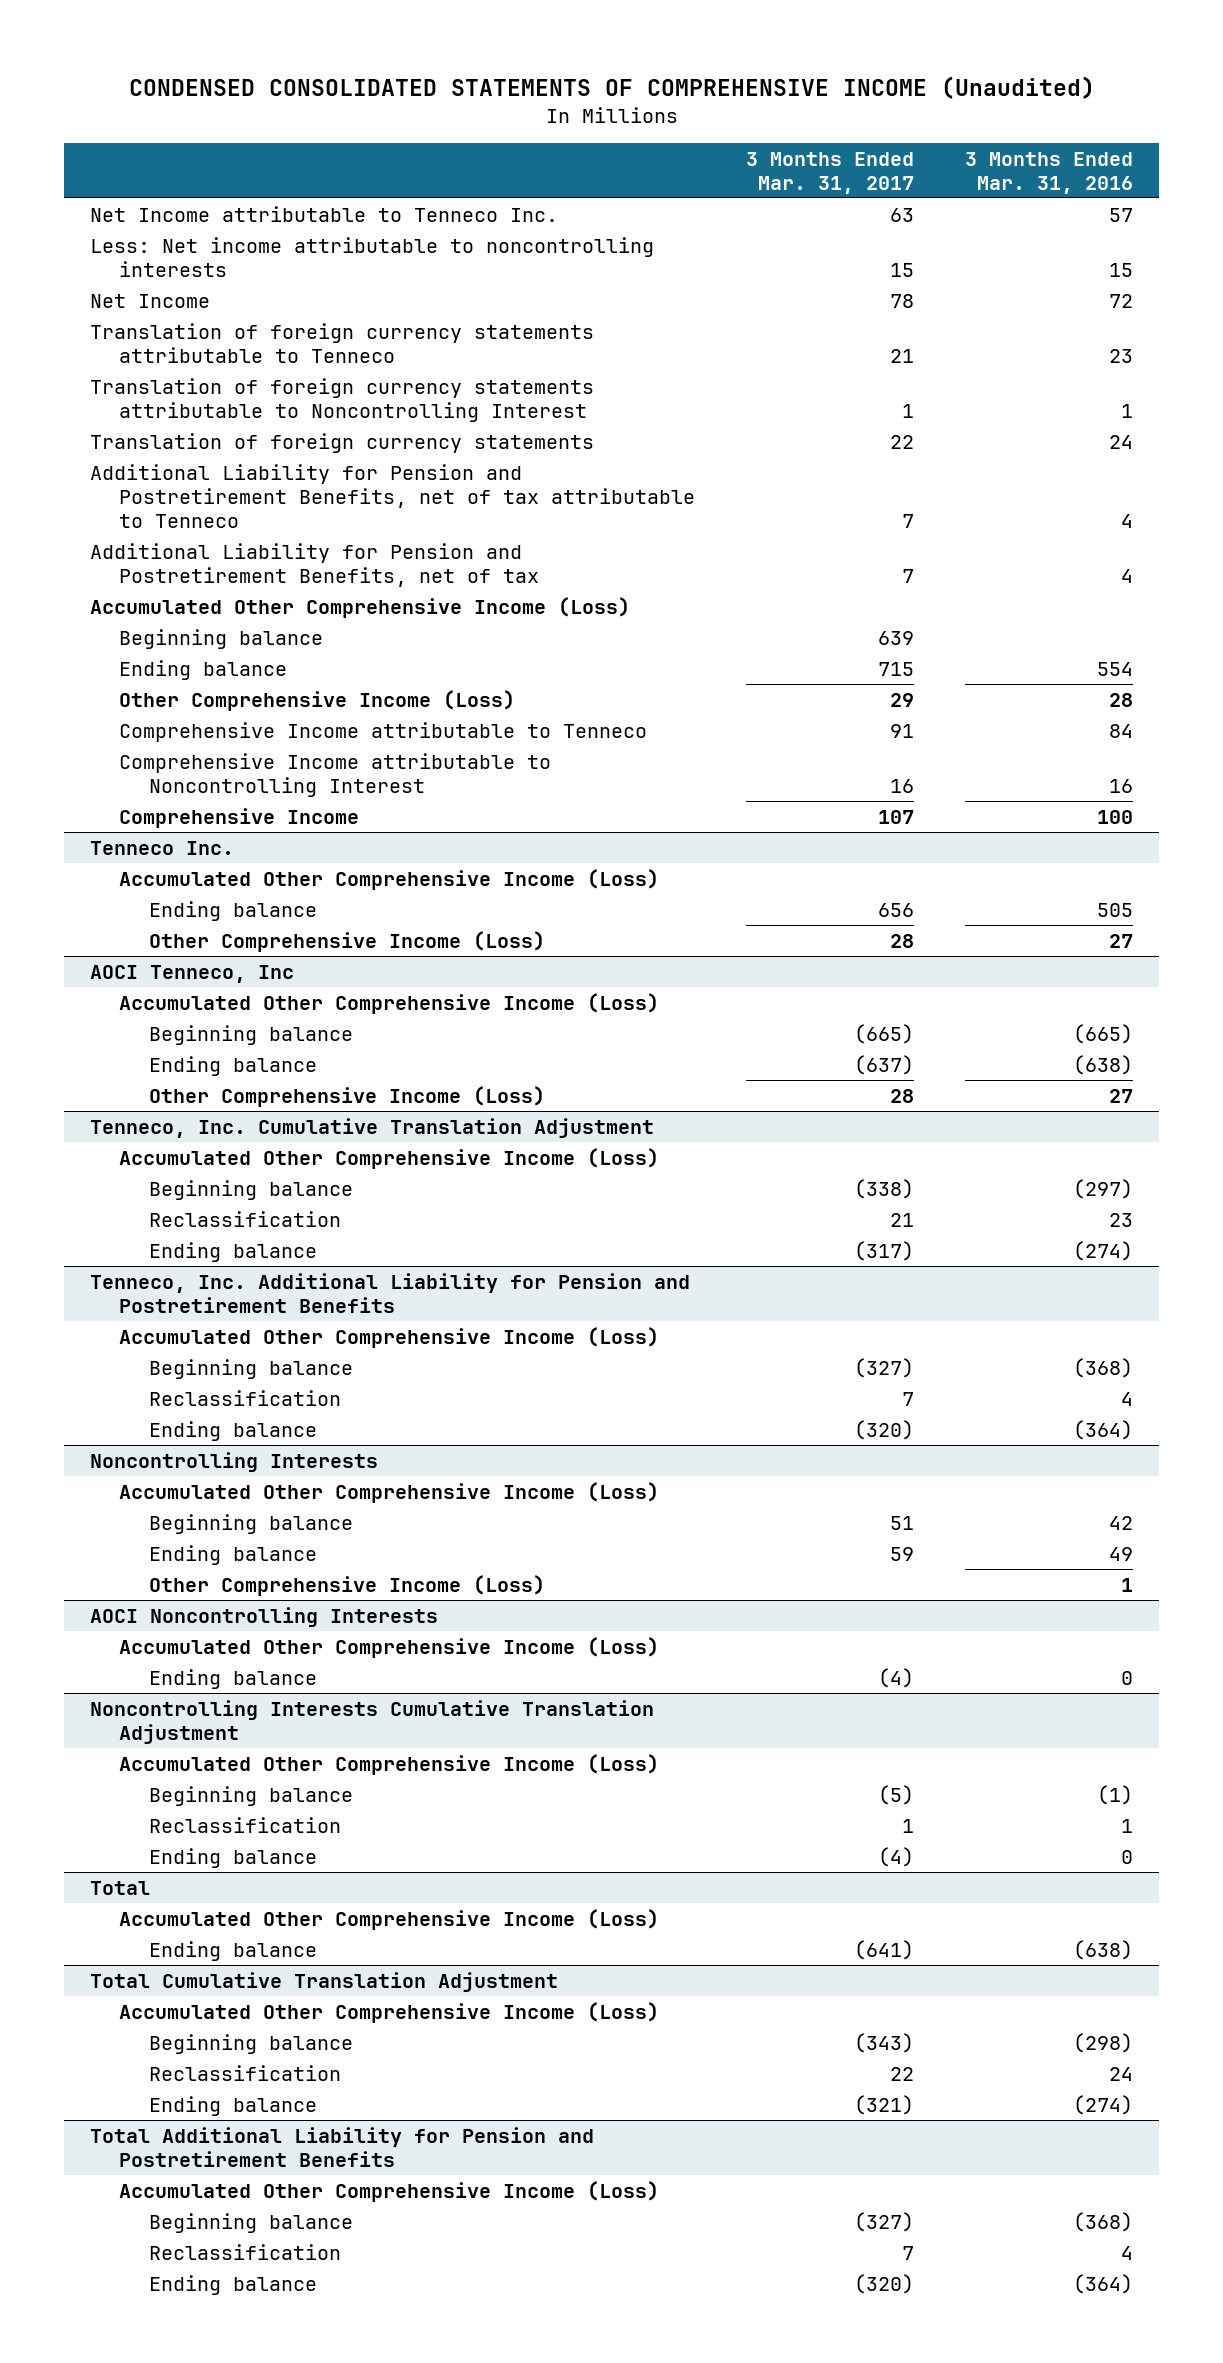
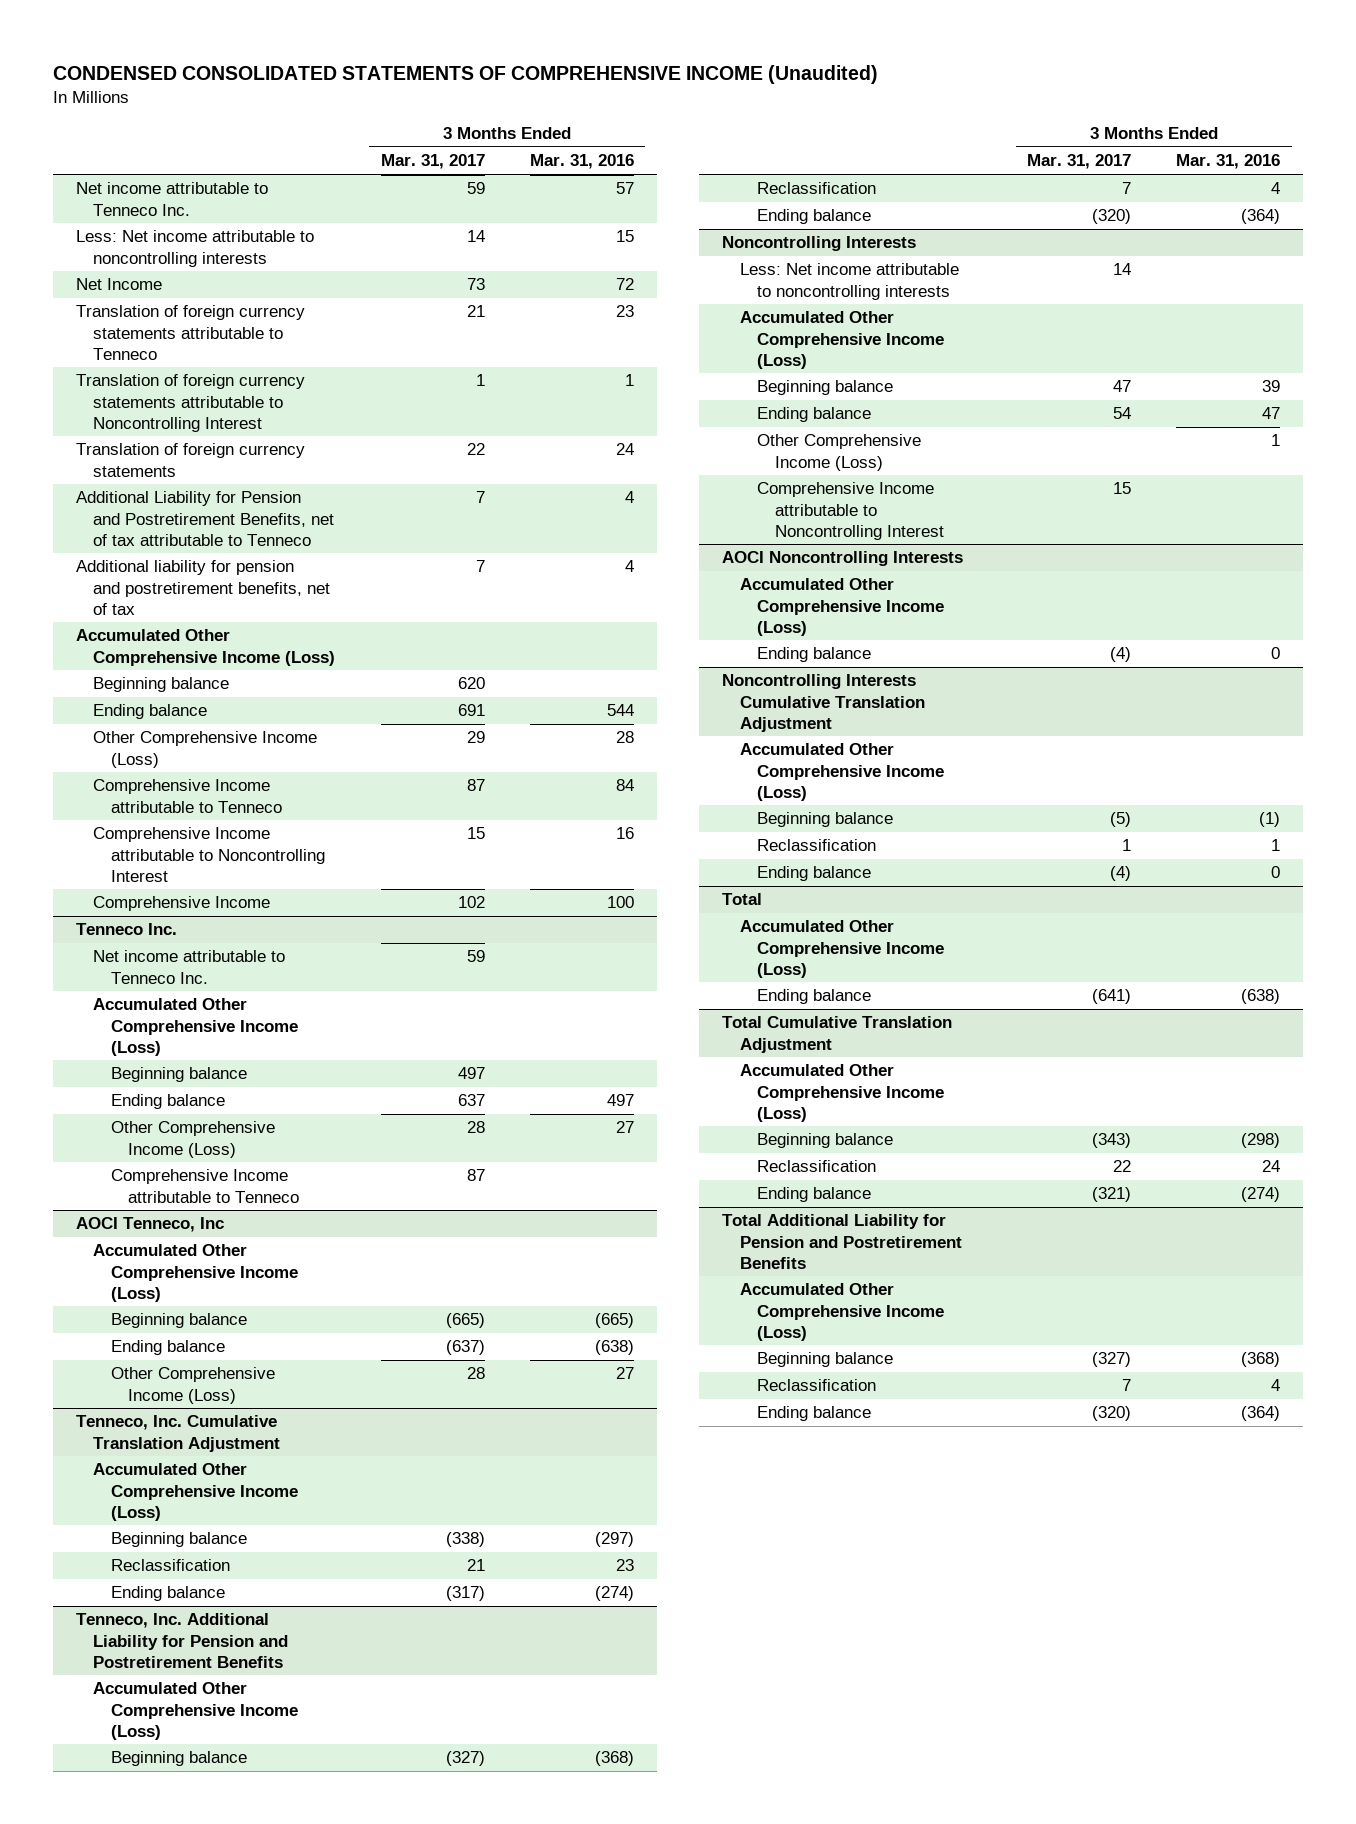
[89,205,558,222] Net Income attributable to Tenneco Inc. -> [75,182,268,216] Net income attributable to Tenneco Inc.
[890,207,915,222] 63 -> [466,182,485,195] 59
[890,262,915,277] 15 -> [466,230,485,243] 14
[890,293,915,308] 78 -> [466,278,485,291] 73
[89,542,540,587] Additional Liability for Pension and Postretirement Benefits, net of tax -> [75,560,331,615] Additional liability for pension and postretirement benefits, net of tax
[878,630,915,645] 639 -> [457,677,485,690] 620
[878,661,915,676] 715 -> [457,704,485,717] 691
[1097,661,1134,676] 554 -> [606,704,634,717] 544
[890,723,915,738] 91 -> [466,779,485,792] 87
[890,778,915,793] 16 -> [466,827,485,840] 15
[878,809,915,824] 107 -> [457,896,485,909] 102
none -> [93,950,286,984] Net income attributable to Tenneco Inc.
none -> [110,1067,247,1083] Beginning balance
[878,902,915,917] 656 -> [457,1094,485,1107] 637
[1097,902,1134,917] 505 -> [606,1094,634,1107] 497
none -> [110,1169,300,1203] Comprehensive Income attributable to Tenneco
none -> [739,263,959,300] Less: Net income attributable to noncontrolling interests
[890,1515,915,1530] 51 -> [1112,380,1131,393] 47
[1109,1515,1134,1530] 42 -> [1262,380,1281,393] 39
[890,1546,915,1561] 59 -> [1112,407,1131,420] 54
[1109,1546,1134,1561] 49 -> [1262,407,1281,420] 47
none -> [757,482,944,540] Comprehensive Income attributable to Noncontrolling Interest

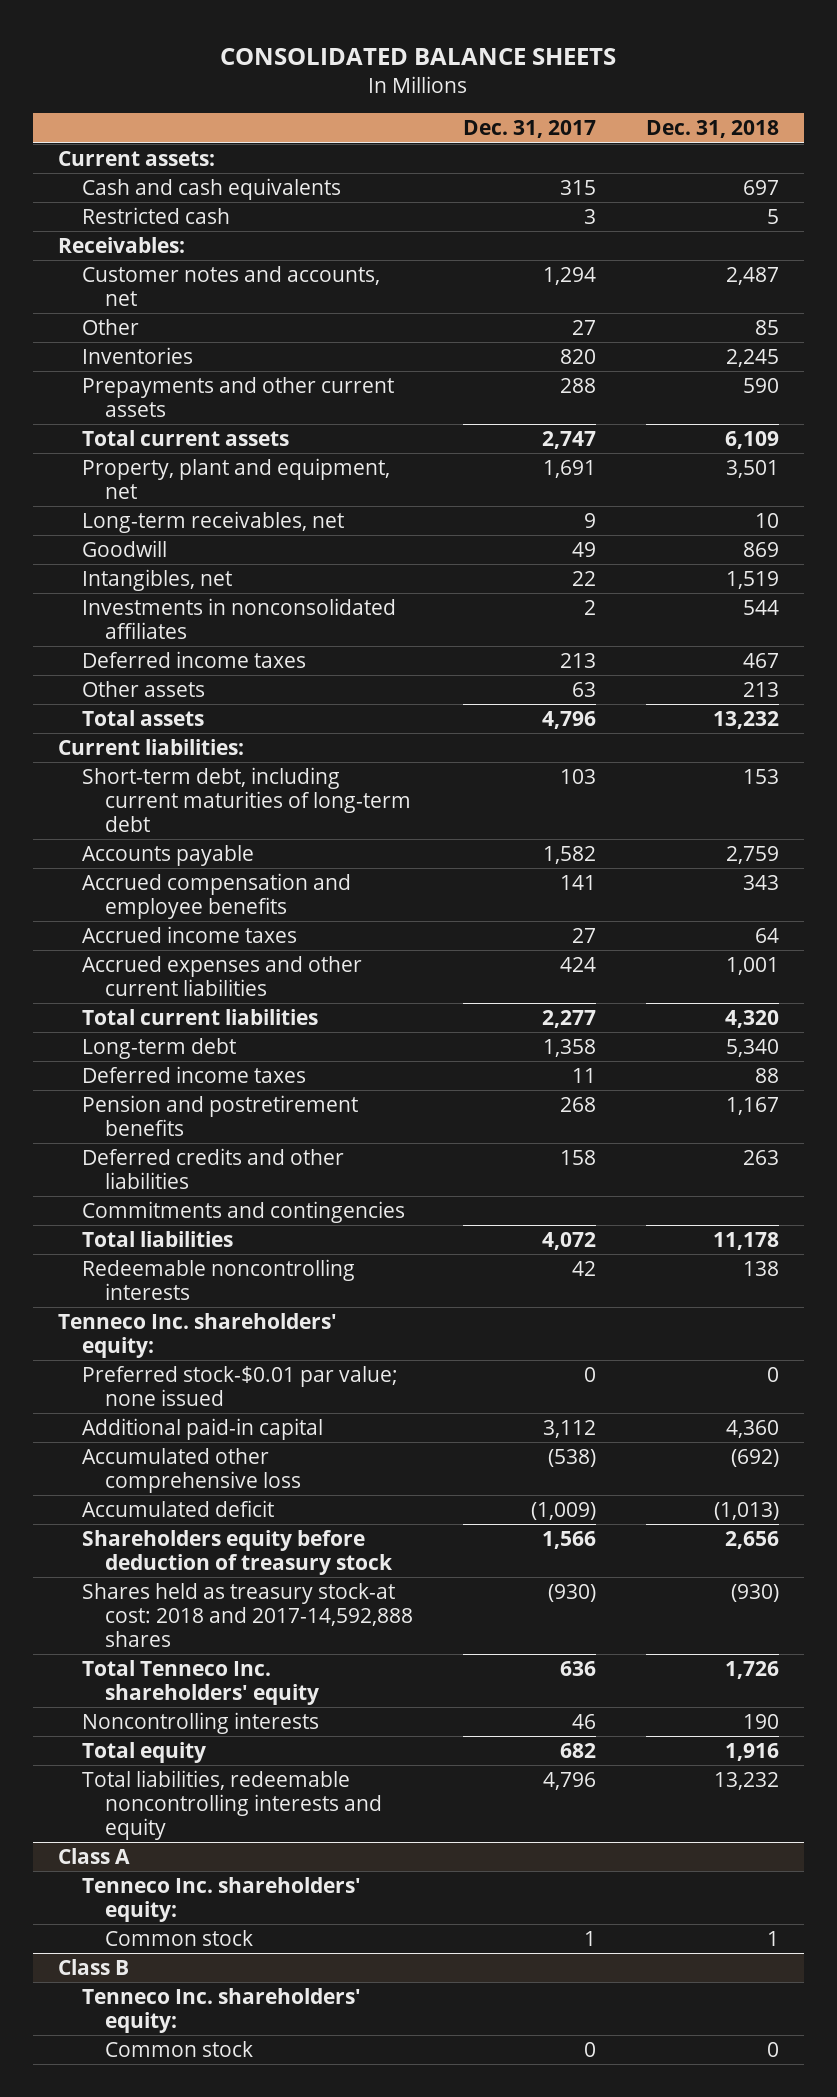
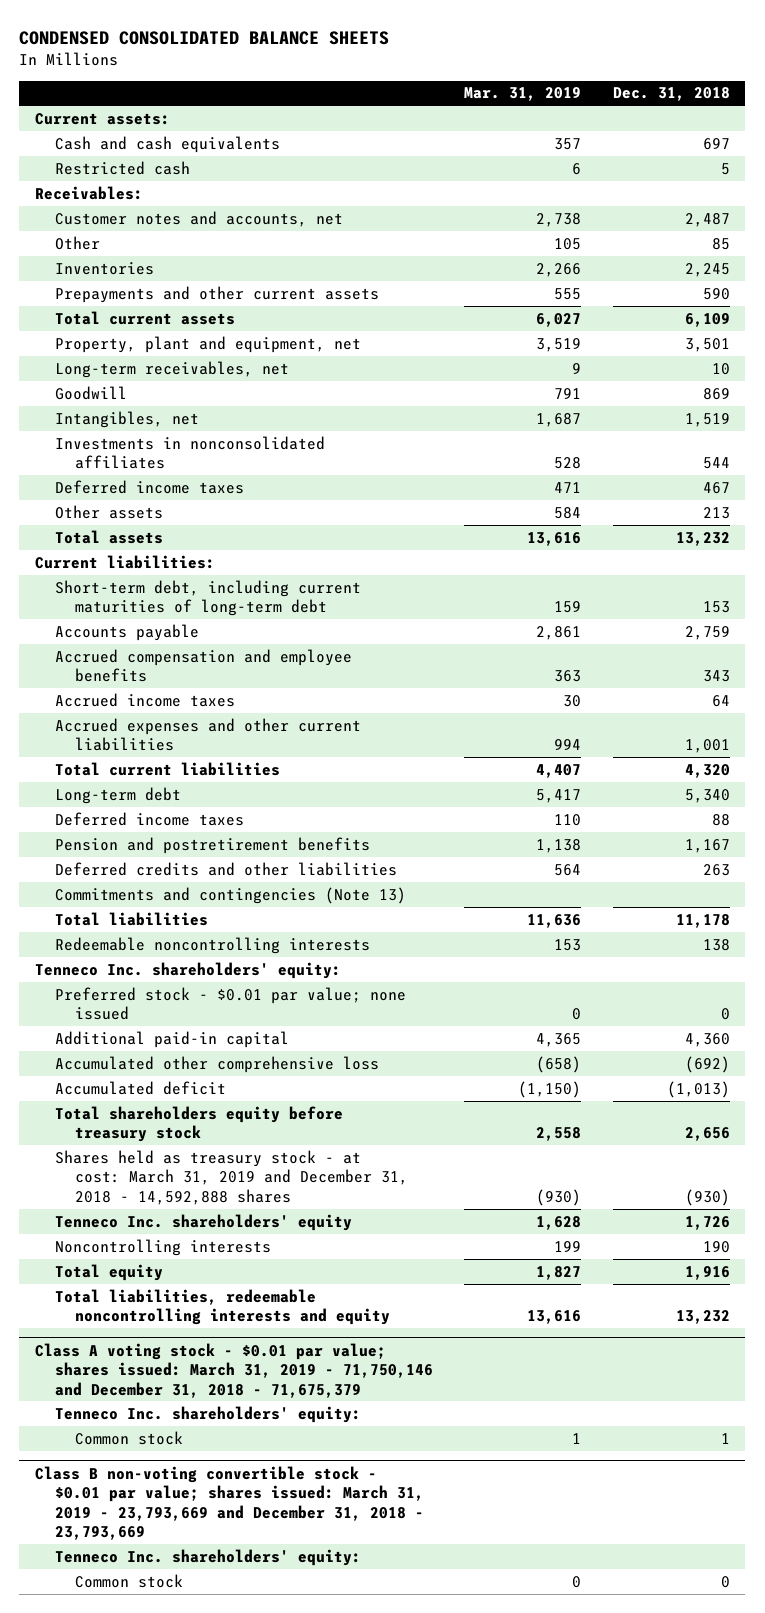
[220,47,617,65] CONSOLIDATED BALANCE SHEETS -> [19,30,390,45] CONDENSED CONSOLIDATED BALANCE SHEETS
[463,120,597,139] Dec. 31, 2017 -> none
none -> [464,87,582,102] Mar. 31, 2019
[81,1201,405,1224] Commitments and contingencies -> [55,886,407,904] Commitments and contingencies (Note 13)
[81,1366,398,1406] Preferred stock-$0.01 par value; none issued -> [55,986,407,1021] Preferred stock - $0.01 par value; none issued
[81,1530,394,1575] Shareholders equity before deduction of treasury stock -> [55,1105,344,1143] Total shareholders equity before treasury stock
[81,1583,414,1647] Shares held as treasury stock-at cost: 2018 and 2017-14,592,888 shares -> [55,1149,409,1205] Shares held as treasury stock - at cost: March 31, 2019 and December 31, 2018 - 14,592,888 shares
[81,1660,320,1705] Total Tenneco Inc. shareholders' equity -> [55,1213,353,1231] Tenneco Inc. shareholders' equity
[57,1848,130,1865] Class A -> [34,1342,434,1398] Class A voting stock - $0.01 par value; shares issued: March 31, 2019 - 71,750,146 and December 31, 2018 - 71,675,379
[57,1959,129,1976] Class B -> [34,1465,425,1541] Class B non-voting convertible stock - $0.01 par value; shares issued: March 31, 2019 - 23,793,669 and December 31, 2018 - 23,793,669

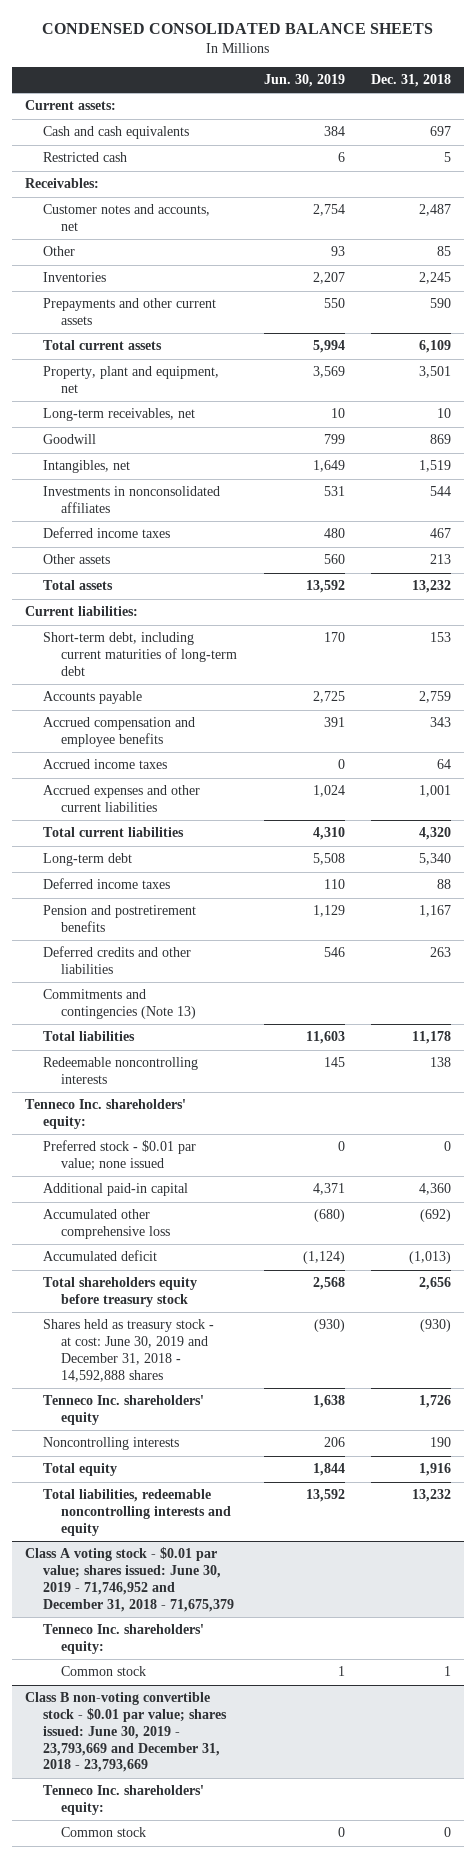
[464,87,582,102] Mar. 31, 2019 -> none
none -> [263,73,345,87] Jun. 30, 2019
[55,1149,409,1205] Shares held as treasury stock - at cost: March 31, 2019 and December 31, 2018 - 14,592,888 shares -> [43,1319,215,1382] Shares held as treasury stock - at cost: June 30, 2019 and December 31, 2018 - 14,592,888 shares
[34,1342,434,1398] Class A voting stock - $0.01 par value; shares issued: March 31, 2019 - 71,750,146 and December 31, 2018 - 71,675,379 -> [25,1547,235,1612] Class A voting stock - $0.01 par value; shares issued: June 30, 2019 - 71,746,952 and December 31, 2018 - 71,675,379
[34,1465,425,1541] Class B non-voting convertible stock - $0.01 par value; shares issued: March 31, 2019 - 23,793,669 and December 31, 2018 - 23,793,669 -> [25,1692,228,1773] Class B non-voting convertible stock - $0.01 par value; shares issued: June 30, 2019 - 23,793,669 and December 31, 2018 - 23,793,669

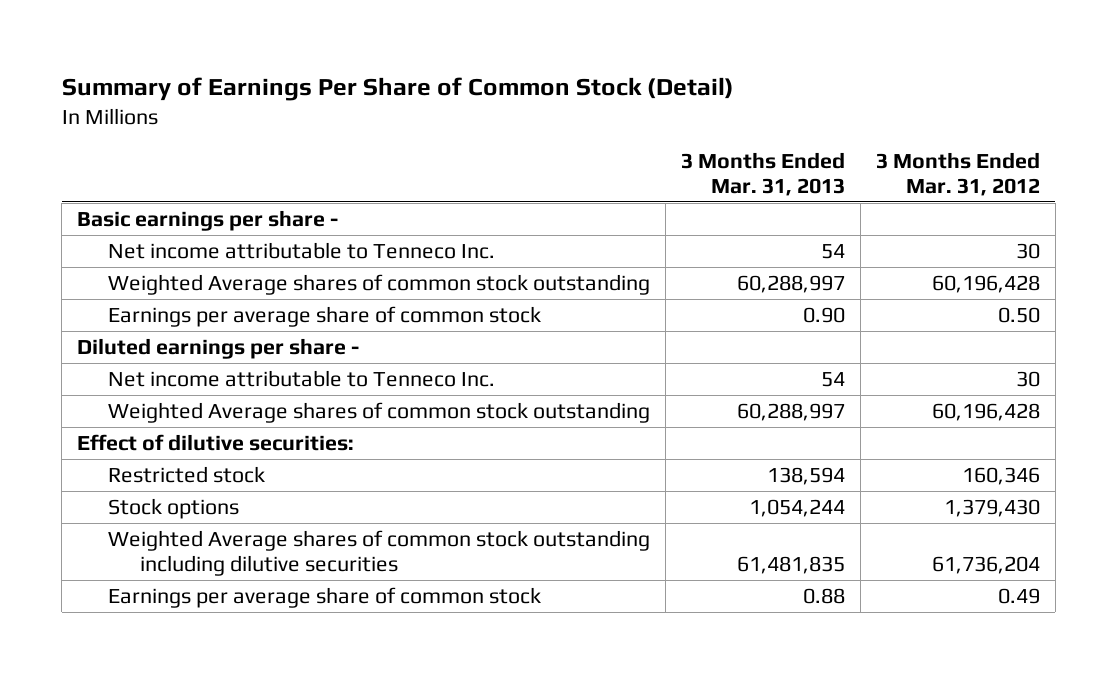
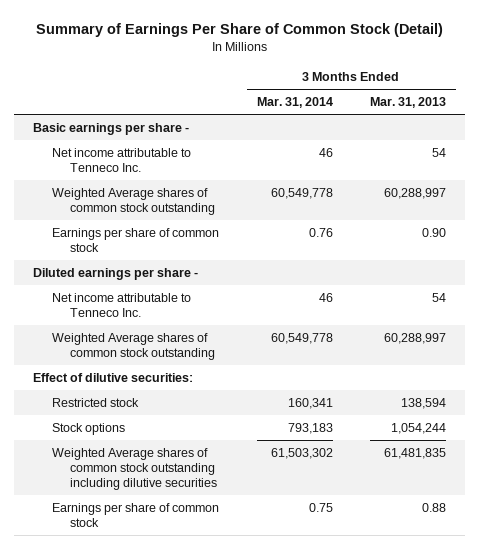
[875,151,1040,196] 3 Months Ended Mar. 31, 2012 -> none
none -> [256,97,333,109] Mar. 31, 2014
[108,305,542,327] Earnings per average share of common stock -> [51,227,219,253] Earnings per share of common stock
[108,586,542,608] Earnings per average share of common stock -> [51,502,219,528] Earnings per share of common stock

